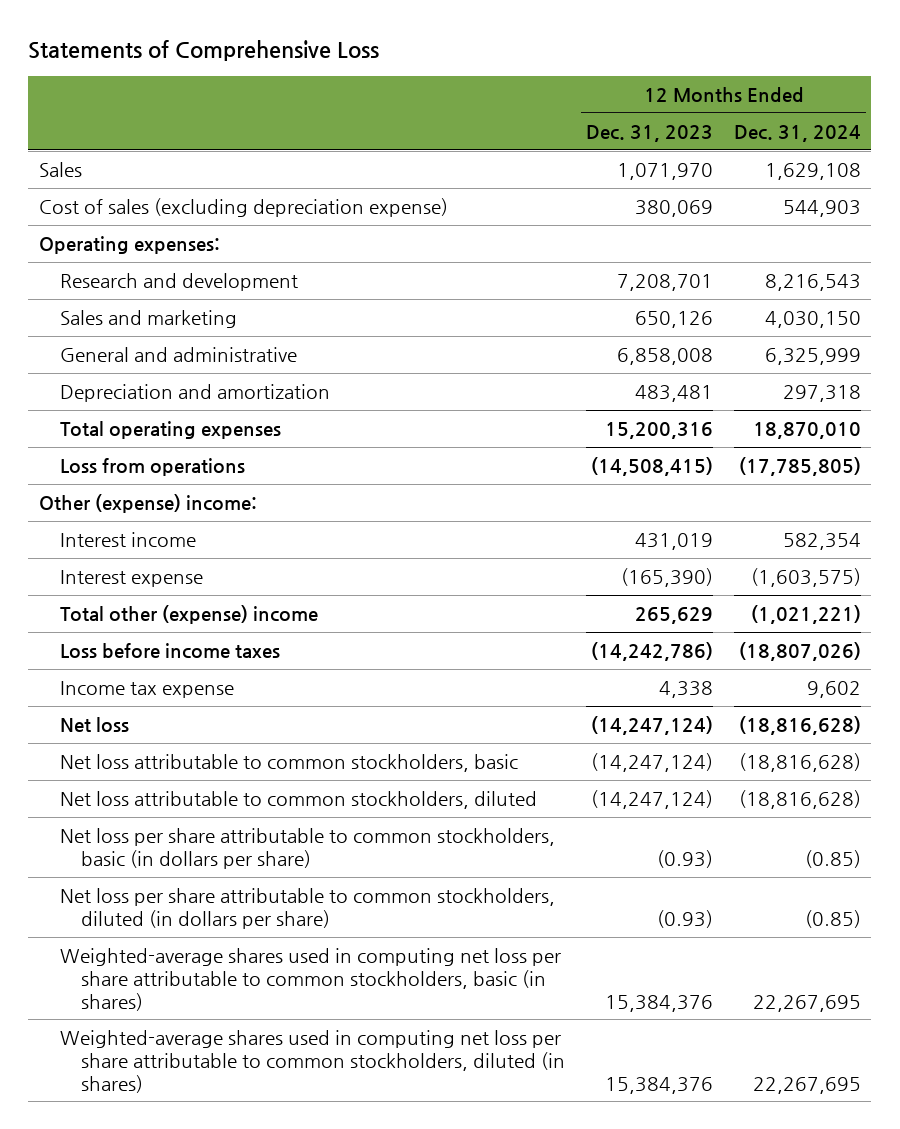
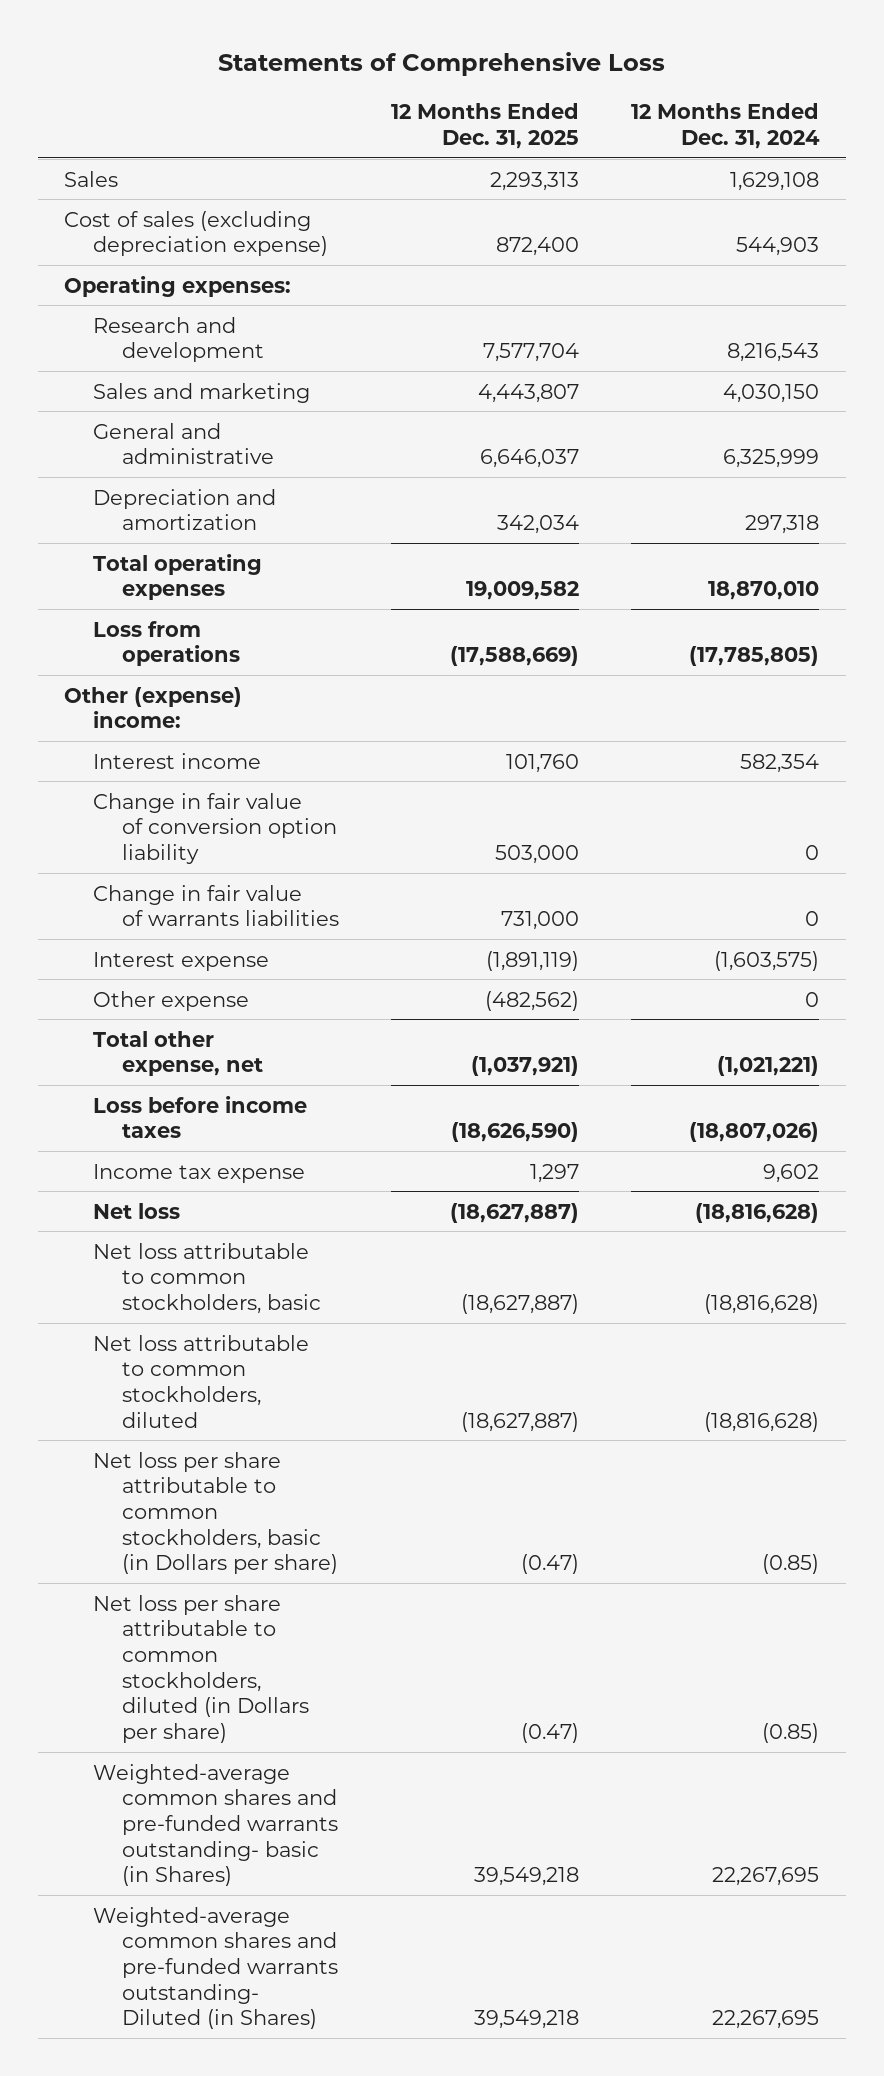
[586,124,714,142] Dec. 31, 2023 -> none
none -> [391,103,580,149] 12 Months Ended Dec. 31, 2025
none -> [93,792,337,864] Change in fair value of conversion option liability
none -> [93,884,339,927] Change in fair value of warrants liabilities
none -> [93,990,250,1011] Other expense
[59,604,318,624] Total other (expense) income -> [93,1030,263,1077] Total other expense, net
[59,827,555,869] Net loss per share attributable to common stockholders, basic (in dollars per share) -> [93,1451,338,1575] Net loss per share attributable to common stockholders, basic (in Dollars per share)
[59,887,555,929] Net loss per share attributable to common stockholders, diluted (in dollars per share) -> [93,1594,309,1743] Net loss per share attributable to common stockholders, diluted (in Dollars per share)
[59,947,561,1011] Weighted-average shares used in computing net loss per share attributable to common stockholders, basic (in shares) -> [93,1763,338,1887] Weighted-average common shares and pre-funded warrants outstanding- basic (in Shares)
[59,1029,566,1093] Weighted-average shares used in computing net loss per share attributable to common stockholders, diluted (in shares) -> [93,1906,338,2030] Weighted-average common shares and pre-funded warrants outstanding- Diluted (in Shares)

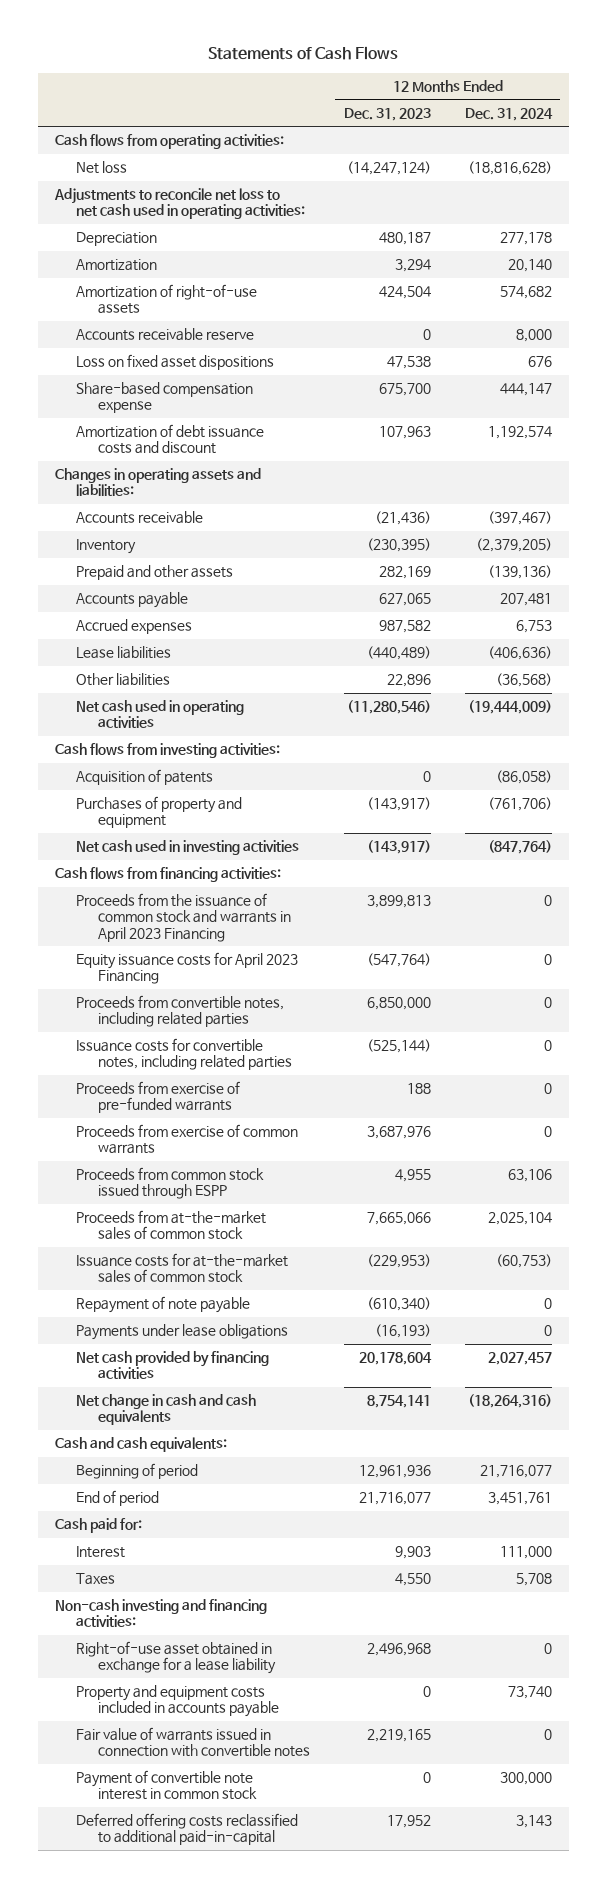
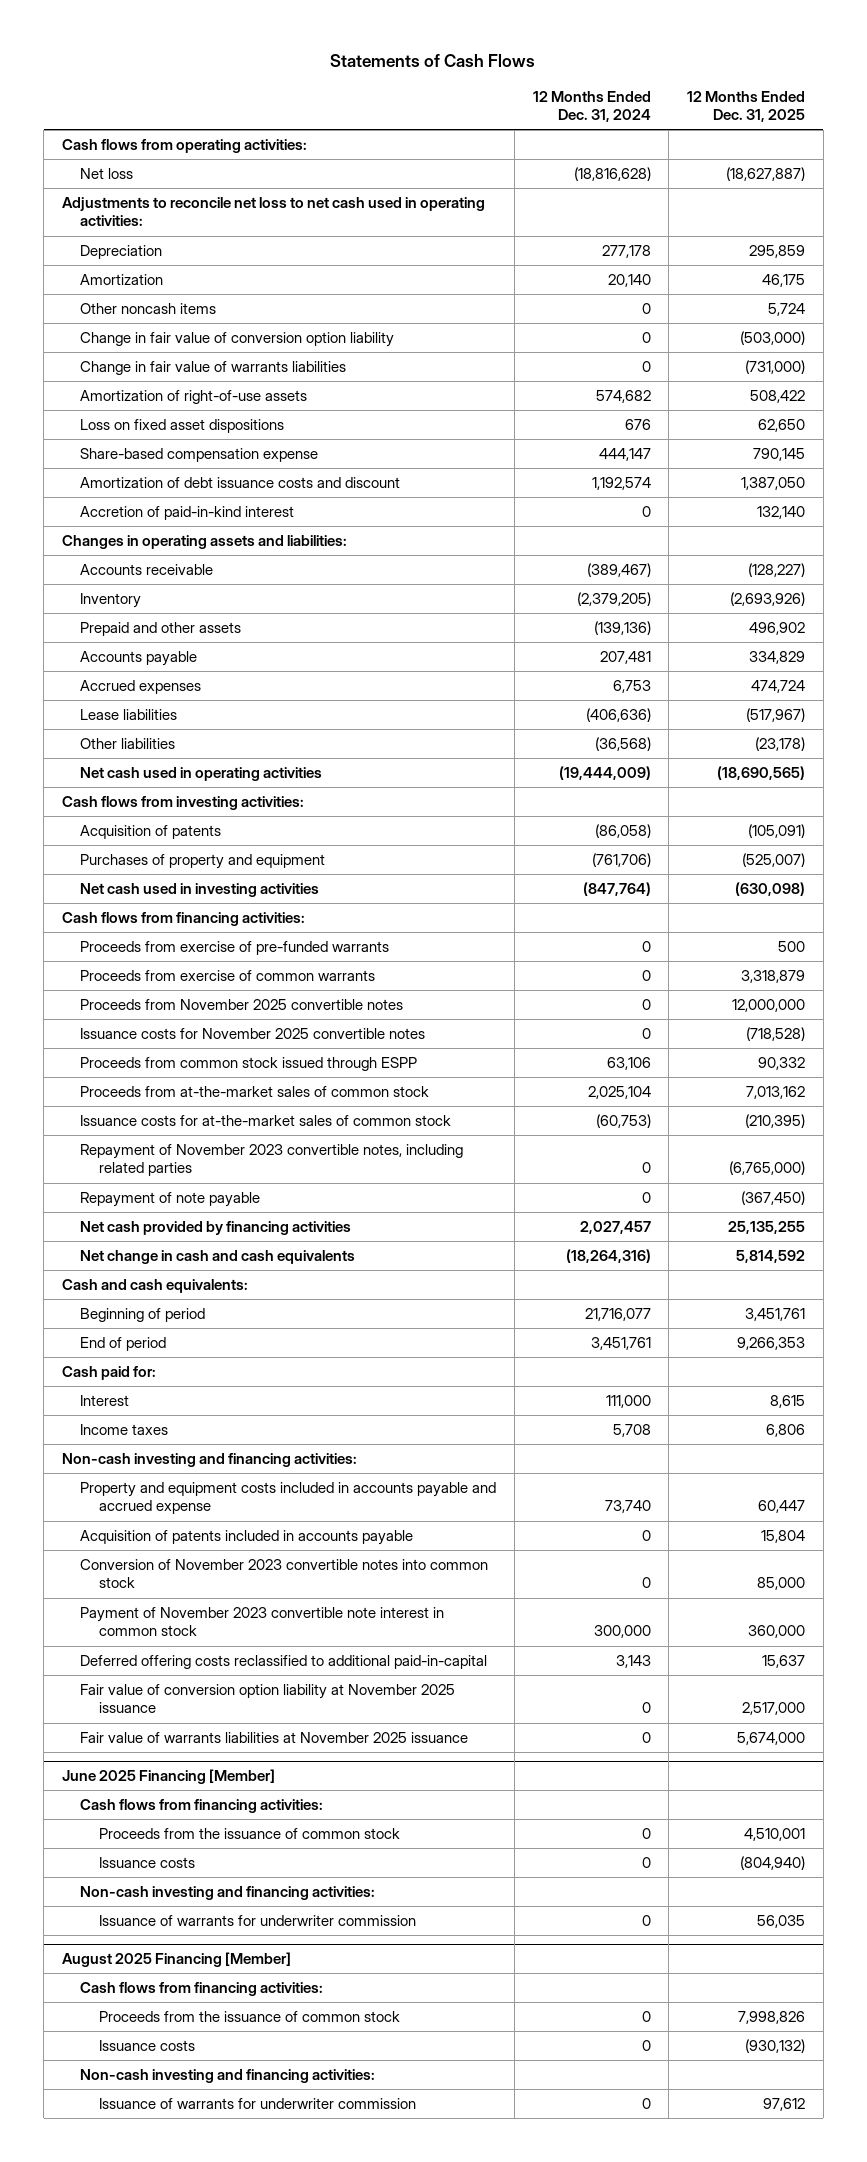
[343,107,431,121] Dec. 31, 2023 -> none
none -> [687,90,806,122] 12 Months Ended Dec. 31, 2025
none -> [80,303,217,315] Other noncash items
none -> [80,332,395,348] Change in fair value of conversion option liability
none -> [80,361,347,376] Change in fair value of warrants liabilities
[76,328,255,342] Accounts receivable reserve -> none
none -> [80,506,295,521] Accretion of paid-in-kind interest
[487,511,552,526] (397,467) -> [586,563,651,578] (389,467)
[76,893,292,942] Proceeds from the issuance of common stock and warrants in April 2023 Financing -> none
[76,952,299,985] Equity issuance costs for April 2023 Financing -> none
[76,995,285,1028] Proceeds from convertible notes, including related parties -> none
[76,1038,293,1071] Issuance costs for convertible notes, including related parties -> none
none -> [80,999,404,1011] Proceeds from November 2025 convertible notes
none -> [80,1028,426,1040] Issuance costs for November 2025 convertible notes
none -> [80,1144,464,1177] Repayment of November 2023 convertible notes, including related parties
[76,1324,289,1341] Payments under lease obligations -> none
[76,1573,116,1586] Taxes -> [80,1424,169,1436] Income taxes
[76,1641,277,1675] Right-of-use asset obtained in exchange for a lease liability -> none
[76,1727,311,1758] Fair value of warrants issued in connection with convertible notes -> none
[76,1685,280,1718] Property and equipment costs included in accounts payable -> [80,1482,497,1515] Property and equipment costs included in accounts payable and accrued expense
none -> [80,1530,414,1546] Acquisition of patents included in accounts payable
none -> [80,1559,489,1589] Conversion of November 2023 convertible notes into common stock
[76,1770,258,1801] Payment of convertible note interest in common stock -> [80,1607,445,1637] Payment of November 2023 convertible note interest in common stock
none -> [80,1684,456,1714] Fair value of conversion option liability at November 2025 issuance
none -> [80,1732,469,1744] Fair value of warrants liabilities at November 2025 issuance
none -> [61,1769,275,1785] June 2025 Financing [Member]
none -> [80,1799,324,1814] Cash flows from financing activities:
none -> [98,1828,400,1840] Proceeds from the issuance of common stock
none -> [98,1857,195,1869] Issuance costs
none -> [80,1886,376,1901] Non-cash investing and financing activities:
none -> [98,1915,416,1927] Issuance of warrants for underwriter commission
none -> [61,1952,291,1968] August 2025 Financing [Member]
none -> [80,1982,324,1997] Cash flows from financing activities:
none -> [98,2011,400,2023] Proceeds from the issuance of common stock
none -> [98,2040,195,2052] Issuance costs
none -> [80,2069,376,2084] Non-cash investing and financing activities:
none -> [98,2098,416,2110] Issuance of warrants for underwriter commission

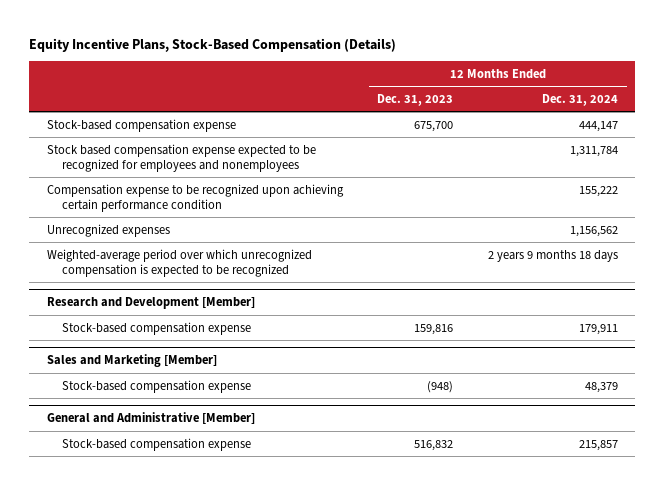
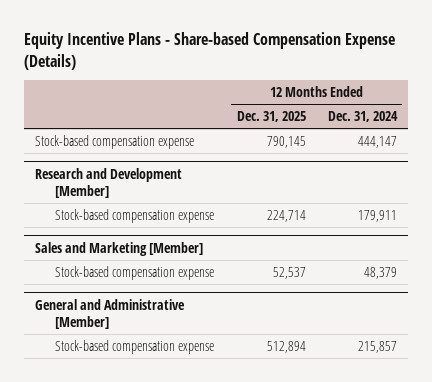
[29,37,397,52] Equity Incentive Plans, Stock-Based Compensation (Details) -> [24,32,396,70] Equity Incentive Plans - Share-based Compensation Expense (Details)
[377,93,454,106] Dec. 31, 2023 -> none
none -> [236,111,306,123] Dec. 31, 2025
[46,143,316,172] Stock based compensation expense expected to be recognized for employees and nonemployees -> none
[46,183,344,212] Compensation expense to be recognized upon achieving certain performance condition -> none
[46,223,170,237] Unrecognized expenses -> none
[46,248,312,277] Weighted-average period over which unrecognized compensation is expected to be recognized -> none

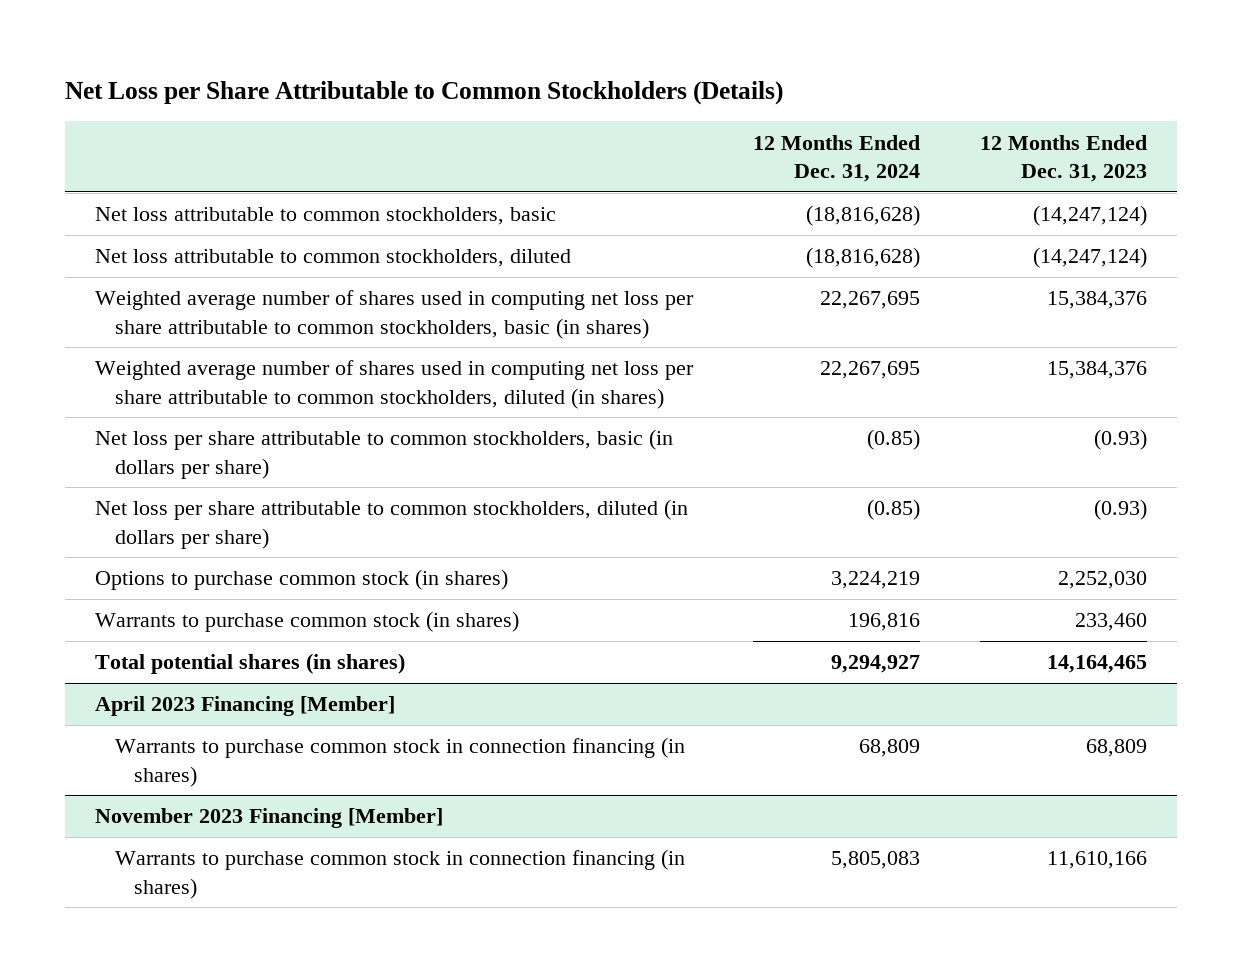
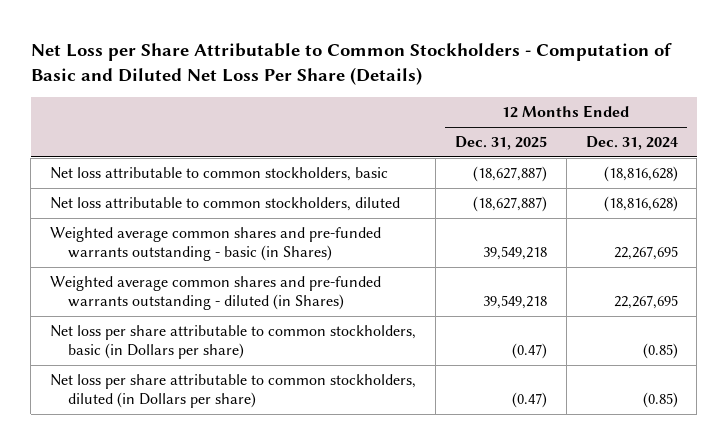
[64,81,783,106] Net Loss per Share Attributable to Common Stockholders (Details) -> [30,43,672,86] Net Loss per Share Attributable to Common Stockholders - Computation of Basic and Diluted Net Loss Per Share (Details)
[980,134,1148,182] 12 Months Ended Dec. 31, 2023 -> none
none -> [454,136,547,151] Dec. 31, 2025
[94,569,508,591] Options to purchase common stock (in shares) -> none
[94,611,519,633] Warrants to purchase common stock (in shares) -> none
[94,653,405,675] Total potential shares (in shares) -> none
[94,696,395,717] April 2023 Financing [Member] -> none
[114,737,685,787] Warrants to purchase common stock in connection financing (in shares) -> none
[94,808,443,829] November 2023 Financing [Member] -> none
[114,849,685,899] Warrants to purchase common stock in connection financing (in shares) -> none
[94,290,694,339] Weighted average number of shares used in computing net loss per share attributable to common stockholders, basic (in shares) -> [50,227,382,262] Weighted average common shares and pre-funded warrants outstanding - basic (in Shares)
[94,360,694,409] Weighted average number of shares used in computing net loss per share attributable to common stockholders, diluted (in shares) -> [50,276,382,311] Weighted average common shares and pre-funded warrants outstanding - diluted (in Shares)
[94,429,673,479] Net loss per share attributable to common stockholders, basic (in dollars per share) -> [50,325,417,360] Net loss per share attributable to common stockholders, basic (in Dollars per share)
[94,499,688,549] Net loss per share attributable to common stockholders, diluted (in dollars per share) -> [50,374,417,409] Net loss per share attributable to common stockholders, diluted (in Dollars per share)

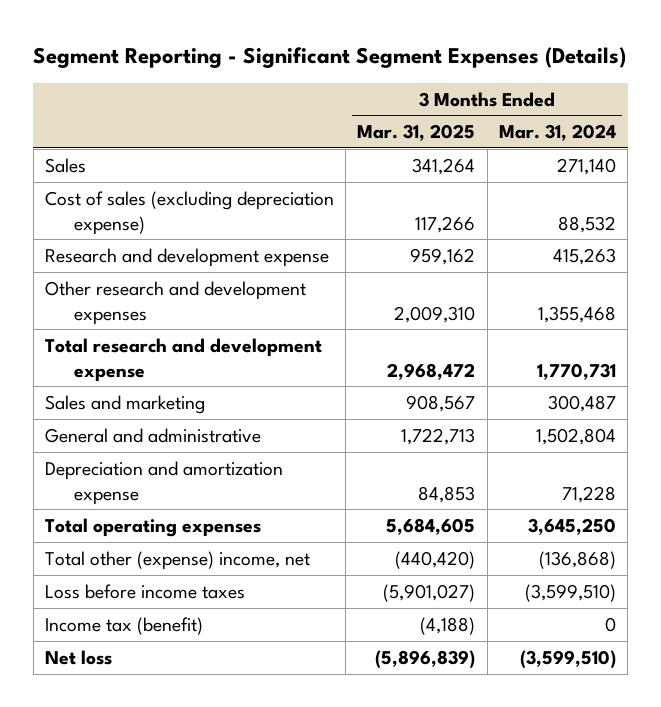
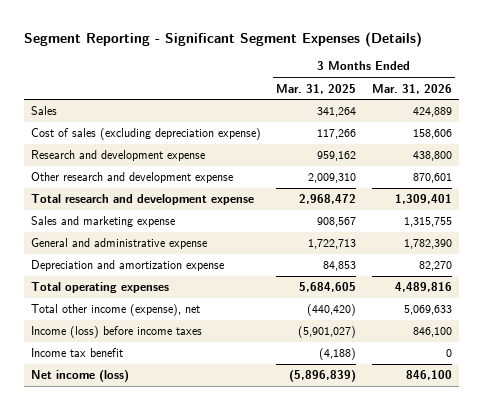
[499,124,617,142] Mar. 31, 2024 -> none
none -> [371,83,452,94] Mar. 31, 2026
[44,280,306,325] Other research and development expenses -> [31,172,234,184] Other research and development expense
[44,394,205,414] Sales and marketing -> [31,216,176,228] Sales and marketing expense
[44,427,261,443] General and administrative -> [31,238,208,250] General and administrative expense
[44,550,310,570] Total other (expense) income, net -> [31,304,201,317] Total other income (expense), net
[44,583,245,599] Loss before income taxes -> [31,326,203,339] Income (loss) before income taxes
[44,616,203,635] Income tax (benefit) -> [31,348,124,358] Income tax benefit
[44,649,112,665] Net loss -> [31,370,130,383] Net income (loss)

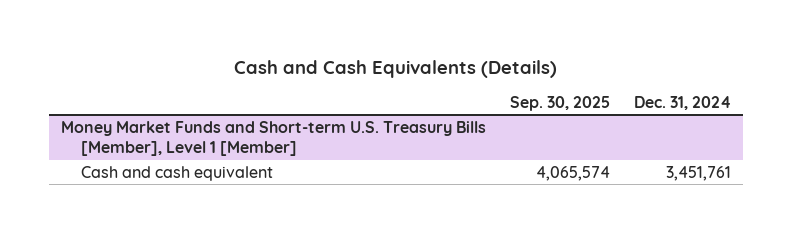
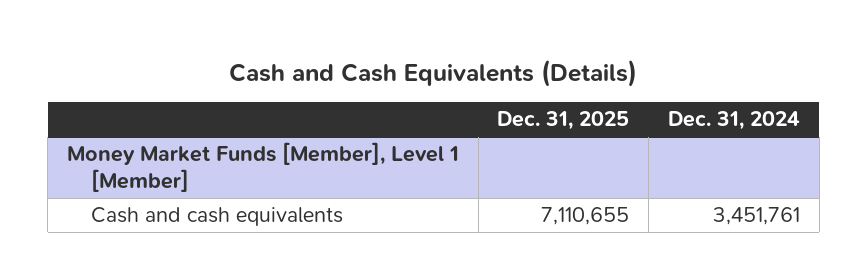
[510,95,611,111] Sep. 30, 2025 -> none
none -> [497,111,630,131] Dec. 31, 2025
[60,120,486,157] Money Market Funds and Short-term U.S. Treasury Bills [Member], Level 1 [Member] -> none
none -> [66,142,459,193] Money Market Funds [Member], Level 1 [Member]
[80,165,273,181] Cash and cash equivalent -> [90,207,343,227] Cash and cash equivalents

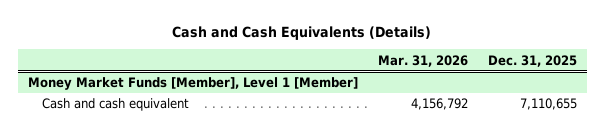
[667,111,800,131] Dec. 31, 2024 -> none
none -> [377,54,468,67] Mar. 31, 2026
[90,207,343,227] Cash and cash equivalents -> [42,98,190,112] Cash and cash equivalent

